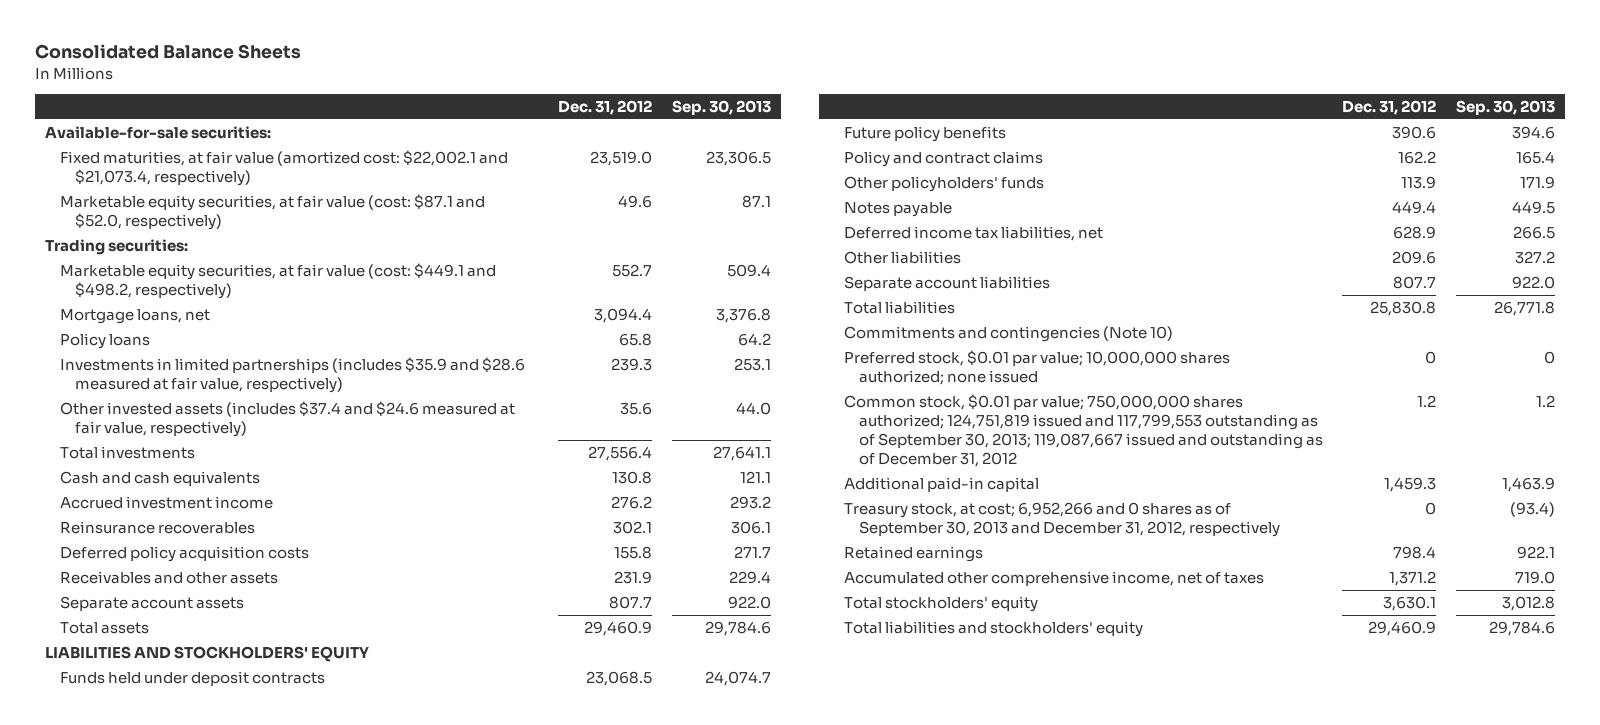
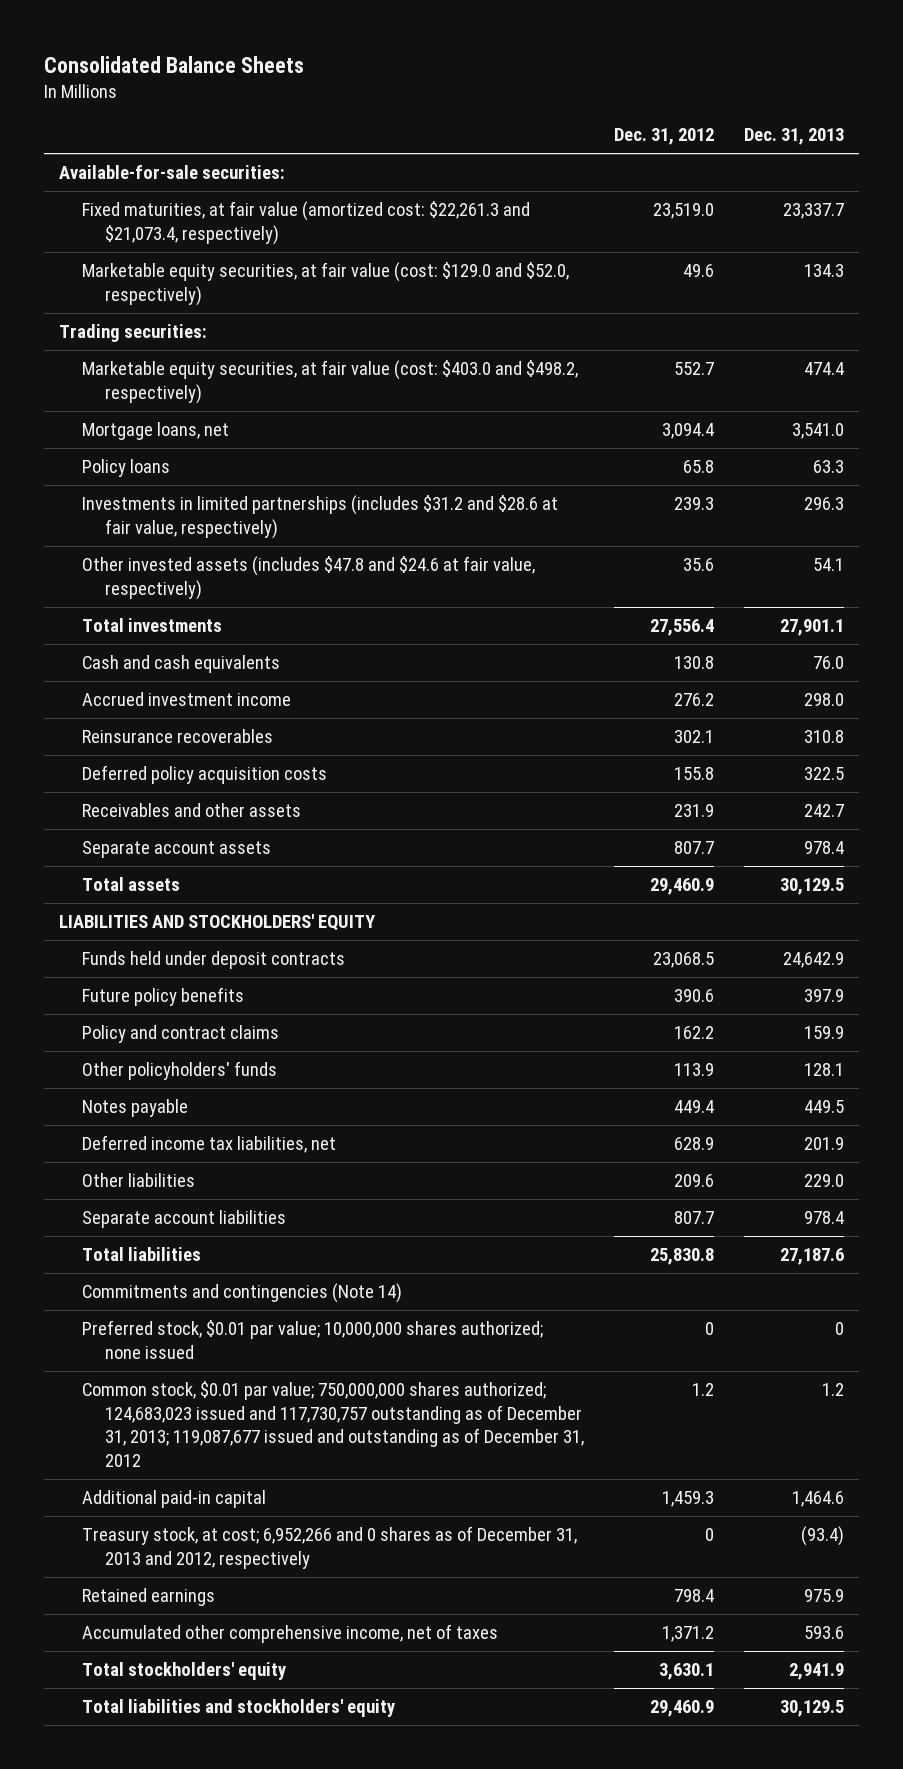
[672,100,772,116] Sep. 30, 2013 -> none
none -> [743,128,844,146] Dec. 31, 2013
[59,150,508,187] Fixed maturities, at fair value (amortized cost: $22,002.1 and $21,073.4, respectively) -> [81,201,530,245] Fixed maturities, at fair value (amortized cost: $22,261.3 and $21,073.4, respectively)
[59,194,485,231] Marketable equity securities, at fair value (cost: $87.1 and $52.0, respectively) -> [81,262,569,306] Marketable equity securities, at fair value (cost: $129.0 and $52.0, respectively)
[59,263,496,300] Marketable equity securities, at fair value (cost: $449.1 and $498.2, respectively) -> [81,360,578,404] Marketable equity securities, at fair value (cost: $403.0 and $498.2, respectively)
[59,357,525,394] Investments in limited partnerships (includes $35.9 and $28.6 measured at fair value, respectively) -> [81,495,558,539] Investments in limited partnerships (includes $31.2 and $28.6 at fair value, respectively)
[59,401,515,438] Other invested assets (includes $37.4 and $24.6 measured at fair value, respectively) -> [81,556,535,600] Other invested assets (includes $47.8 and $24.6 at fair value, respectively)
[843,326,1173,343] Commitments and contingencies (Note 10) -> [81,1283,402,1304] Commitments and contingencies (Note 14)
[843,394,1323,468] Common stock, $0.01 par value; 750,000,000 shares authorized; 124,751,819 issued and 117,799,553 outstanding as of September 30, 2013; 119,087,667 issued and outstanding as of December 31, 2012 -> [81,1381,584,1467] Common stock, $0.01 par value; 750,000,000 shares authorized; 124,683,023 issued and 117,730,757 outstanding as of December 31, 2013; 119,087,677 issued and outstanding as of December 31, 2012
[843,502,1280,538] Treasury stock, at cost; 6,952,266 and 0 shares as of September 30, 2013 and December 31, 2012, respectively -> [81,1526,577,1569] Treasury stock, at cost; 6,952,266 and 0 shares as of December 31, 2013 and 2012, respectively

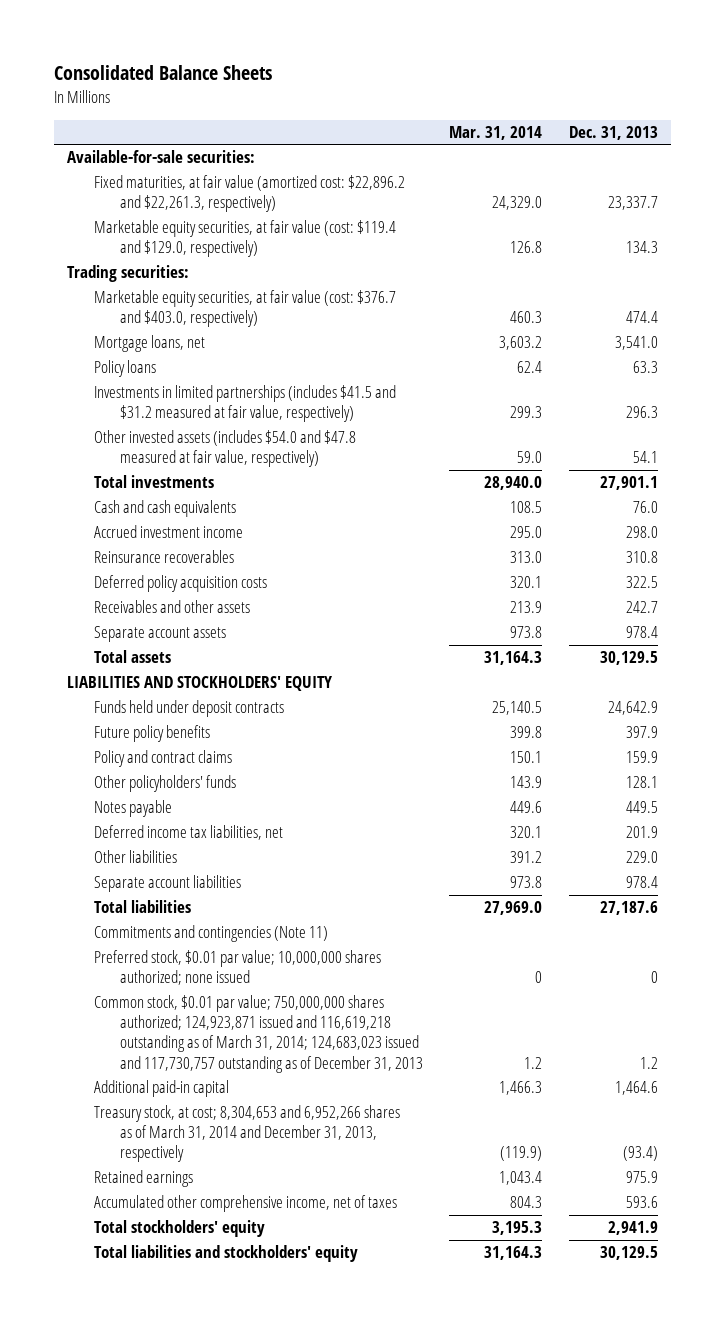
[613,128,714,146] Dec. 31, 2012 -> none
none -> [449,126,543,141] Mar. 31, 2014
[81,201,530,245] Fixed maturities, at fair value (amortized cost: $22,261.3 and $21,073.4, respectively) -> [93,175,405,213] Fixed maturities, at fair value (amortized cost: $22,896.2 and $22,261.3, respectively)
[81,262,569,306] Marketable equity securities, at fair value (cost: $129.0 and $52.0, respectively) -> [93,220,396,258] Marketable equity securities, at fair value (cost: $119.4 and $129.0, respectively)
[81,360,578,404] Marketable equity securities, at fair value (cost: $403.0 and $498.2, respectively) -> [93,290,396,328] Marketable equity securities, at fair value (cost: $376.7 and $403.0, respectively)
[81,495,558,539] Investments in limited partnerships (includes $31.2 and $28.6 at fair value, respectively) -> [93,385,396,423] Investments in limited partnerships (includes $41.5 and $31.2 measured at fair value, respectively)
[81,556,535,600] Other invested assets (includes $47.8 and $24.6 at fair value, respectively) -> [93,430,356,468] Other invested assets (includes $54.0 and $47.8 measured at fair value, respectively)
[81,1283,402,1304] Commitments and contingencies (Note 14) -> [93,925,328,943] Commitments and contingencies (Note 11)
[81,1381,584,1467] Common stock, $0.01 par value; 750,000,000 shares authorized; 124,683,023 issued and 117,730,757 outstanding as of December 31, 2013; 119,087,677 issued and outstanding as of December 31, 2012 -> [93,995,424,1073] Common stock, $0.01 par value; 750,000,000 shares authorized; 124,923,871 issued and 116,619,218 outstanding as of March 31, 2014; 124,683,023 issued and 117,730,757 outstanding as of December 31, 2013
[81,1526,577,1569] Treasury stock, at cost; 6,952,266 and 0 shares as of December 31, 2013 and 2012, respectively -> [93,1105,400,1163] Treasury stock, at cost; 8,304,653 and 6,952,266 shares as of March 31, 2014 and December 31, 2013, respectively

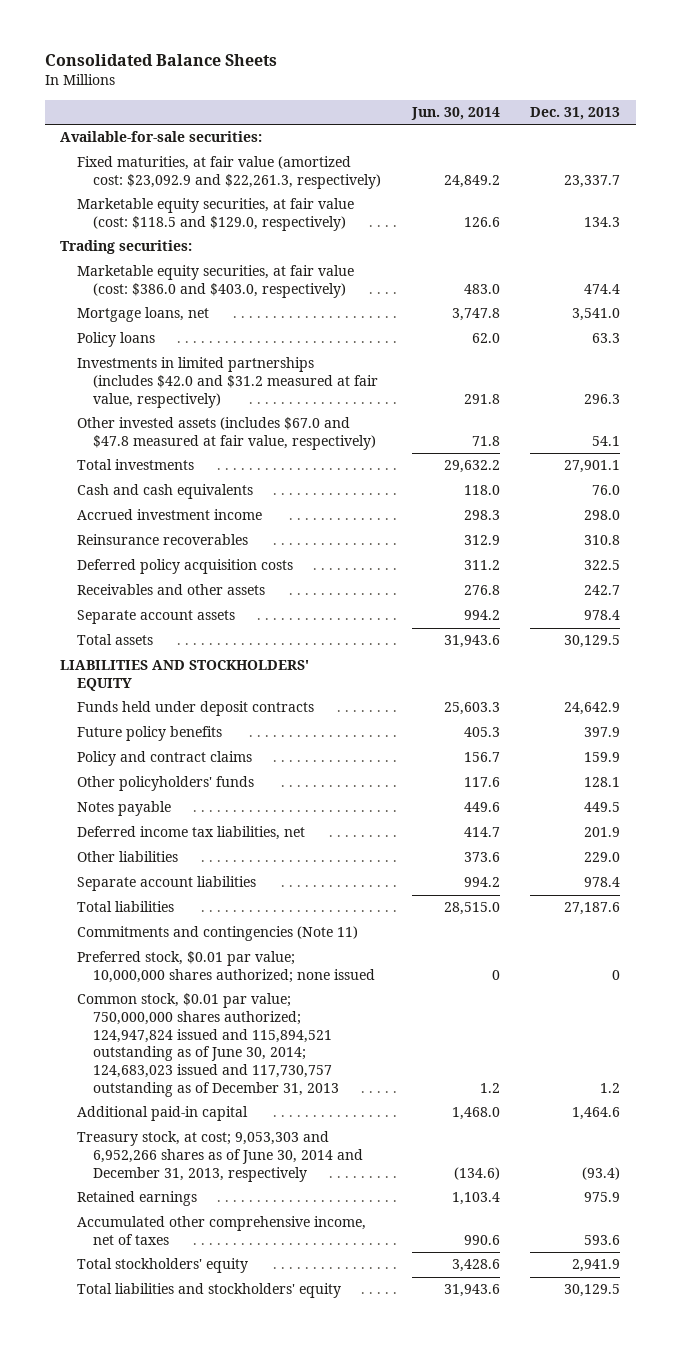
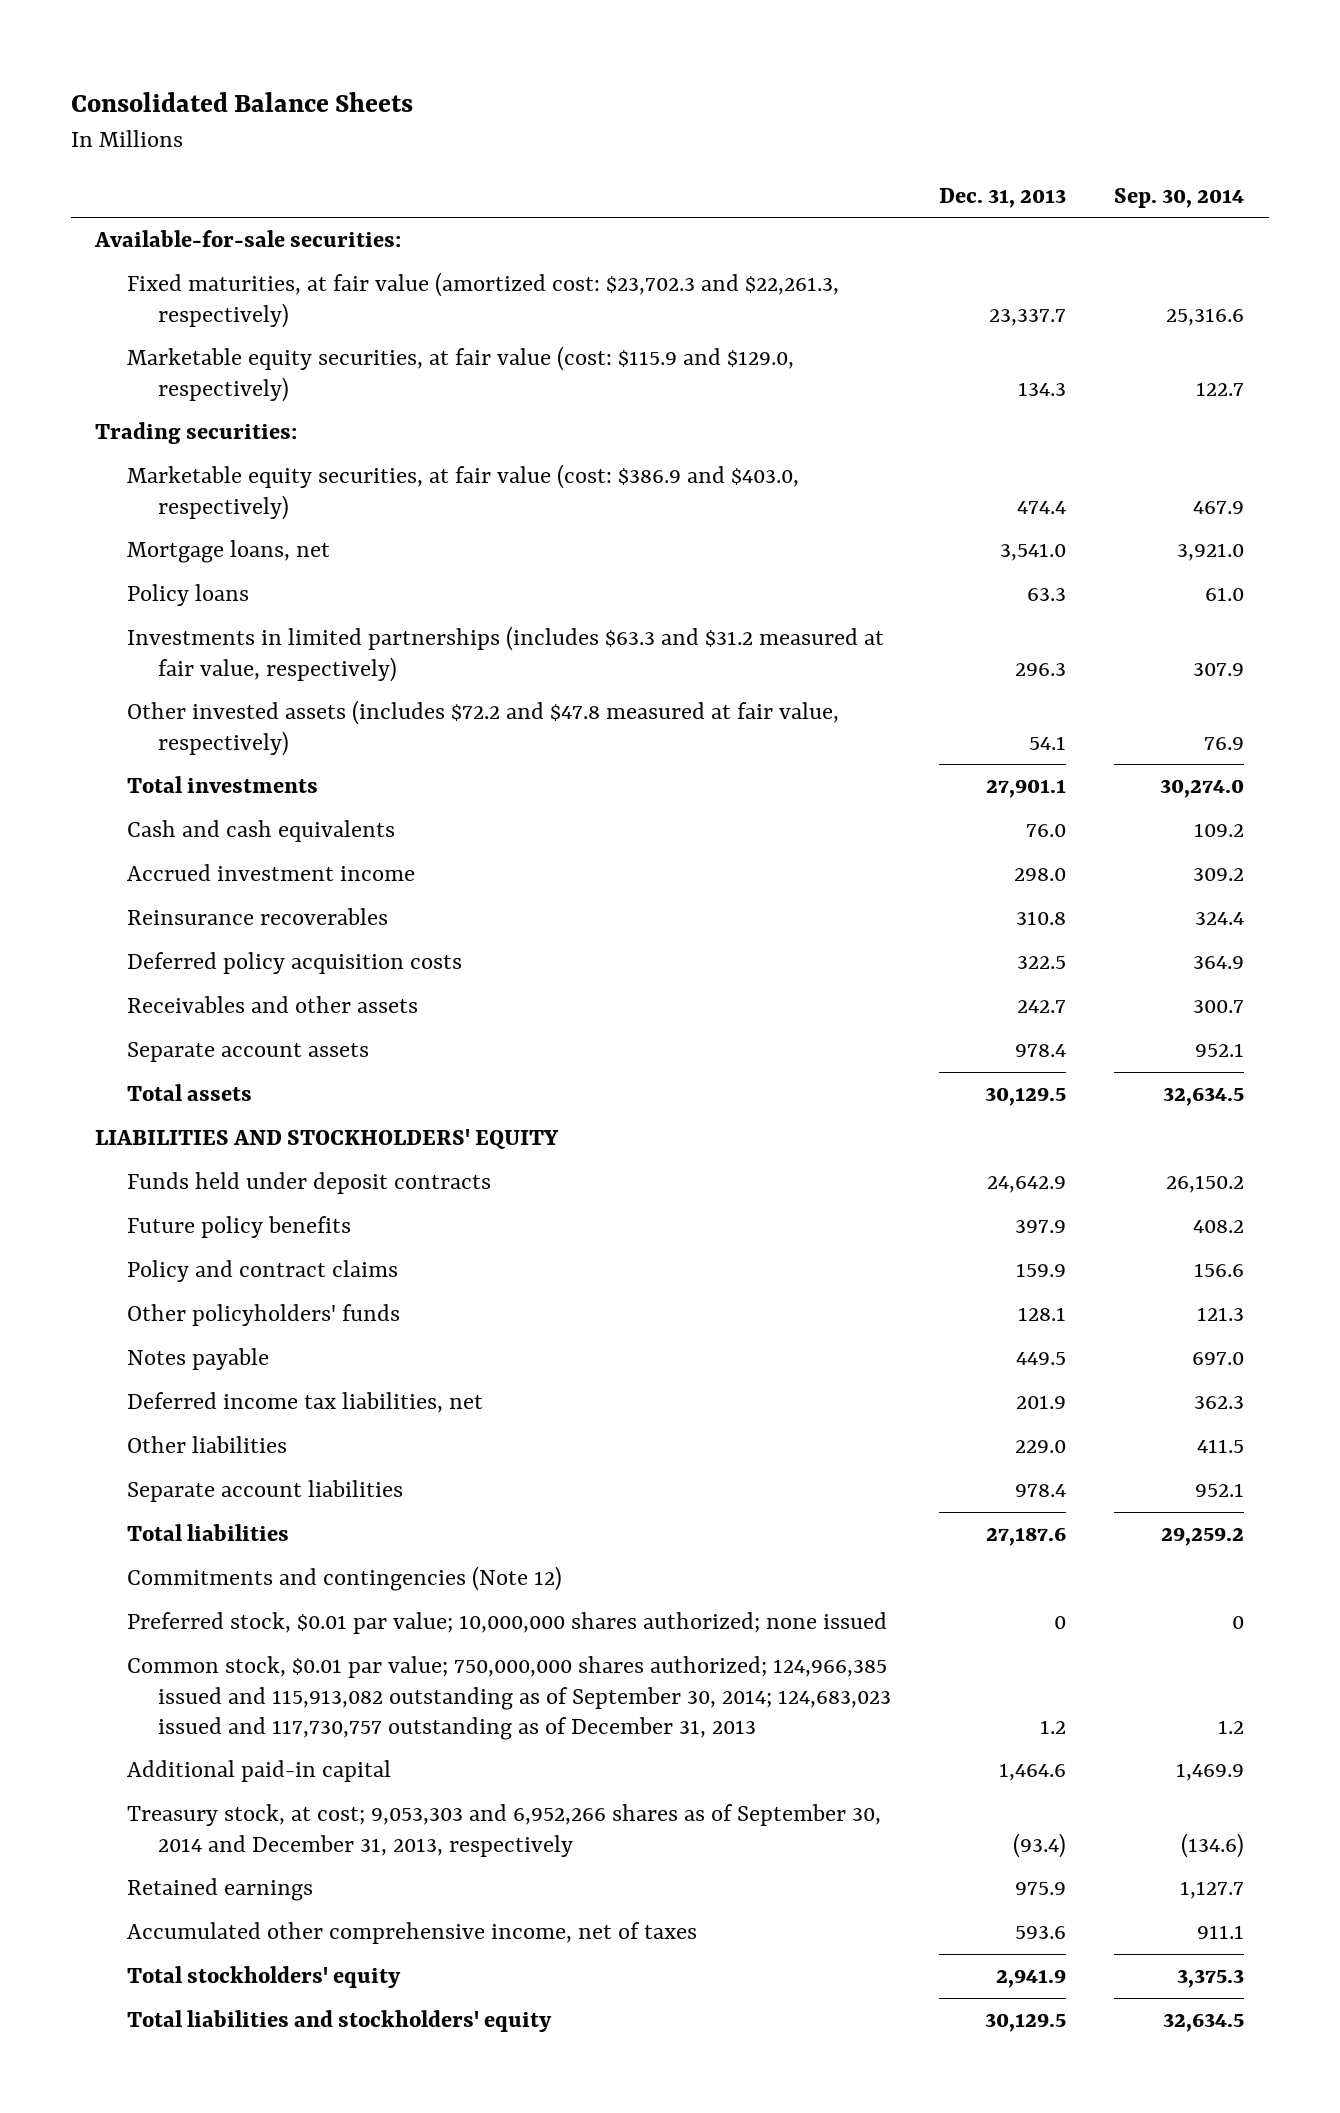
[410,106,500,120] Jun. 30, 2014 -> none
none -> [1114,187,1245,208] Sep. 30, 2014
[76,156,382,190] Fixed maturities, at fair value (amortized cost: $23,092.9 and $22,261.3, respectively) -> [126,272,839,328] Fixed maturities, at fair value (amortized cost: $23,702.3 and $22,261.3, respectively)
[76,198,354,232] Marketable equity securities, at fair value (cost: $118.5 and $129.0, respectively) -> [126,346,794,402] Marketable equity securities, at fair value (cost: $115.9 and $129.0, respectively)
[76,265,354,299] Marketable equity securities, at fair value (cost: $386.0 and $403.0, respectively) -> [126,464,799,520] Marketable equity securities, at fair value (cost: $386.9 and $403.0, respectively)
[76,357,379,408] Investments in limited partnerships (includes $42.0 and $31.2 measured at fair value, respectively) -> [126,626,884,682] Investments in limited partnerships (includes $63.3 and $31.2 measured at fair value, respectively)
[76,417,377,451] Other invested assets (includes $67.0 and $47.8 measured at fair value, respectively) -> [126,700,839,756] Other invested assets (includes $72.2 and $47.8 measured at fair value, respectively)
[76,926,358,942] Commitments and contingencies (Note 11) -> [126,1566,562,1592] Commitments and contingencies (Note 12)
[76,993,340,1097] Common stock, $0.01 par value; 750,000,000 shares authorized; 124,947,824 issued and 115,894,521 outstanding as of June 30, 2014; 124,683,023 issued and 117,730,757 outstanding as of December 31, 2013 -> [126,1656,892,1741] Common stock, $0.01 par value; 750,000,000 shares authorized; 124,966,385 issued and 115,913,082 outstanding as of September 30, 2014; 124,683,023 issued and 117,730,757 outstanding as of December 31, 2013
[76,1131,364,1182] Treasury stock, at cost; 9,053,303 and 6,952,266 shares as of June 30, 2014 and December 31, 2013, respectively -> [126,1804,881,1857] Treasury stock, at cost; 9,053,303 and 6,952,266 shares as of September 30, 2014 and December 31, 2013, respectively

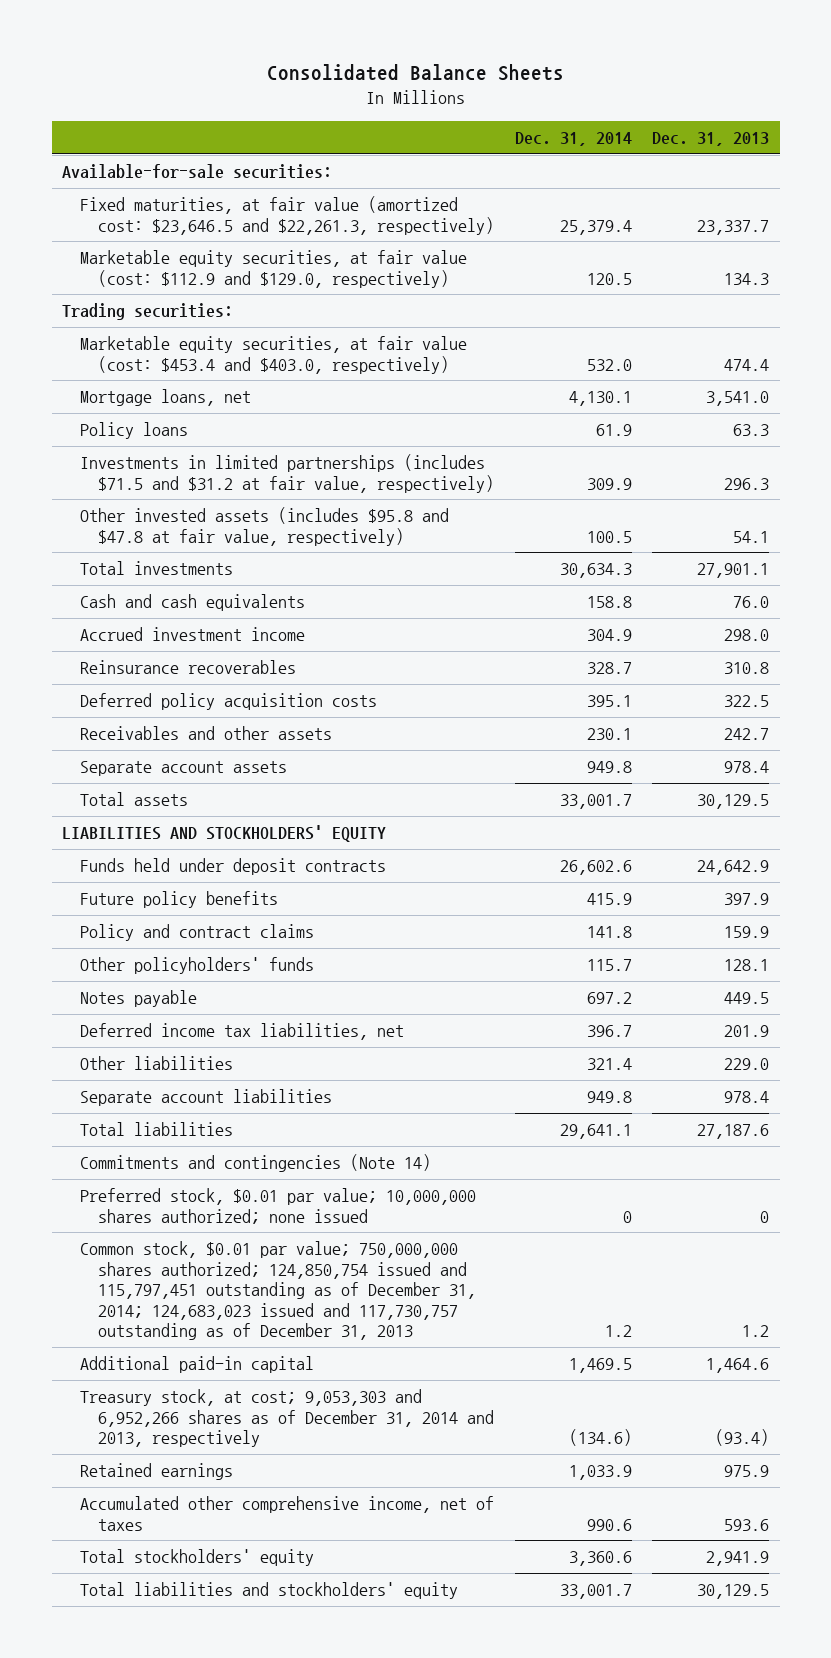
[1114,187,1245,208] Sep. 30, 2014 -> none
none -> [514,131,632,146] Dec. 31, 2014
[126,272,839,328] Fixed maturities, at fair value (amortized cost: $23,702.3 and $22,261.3, respectively) -> [80,195,495,235] Fixed maturities, at fair value (amortized cost: $23,646.5 and $22,261.3, respectively)
[126,346,794,402] Marketable equity securities, at fair value (cost: $115.9 and $129.0, respectively) -> [80,249,468,288] Marketable equity securities, at fair value (cost: $112.9 and $129.0, respectively)
[126,464,799,520] Marketable equity securities, at fair value (cost: $386.9 and $403.0, respectively) -> [80,335,468,374] Marketable equity securities, at fair value (cost: $453.4 and $403.0, respectively)
[126,626,884,682] Investments in limited partnerships (includes $63.3 and $31.2 measured at fair value, respectively) -> [80,453,495,493] Investments in limited partnerships (includes $71.5 and $31.2 at fair value, respectively)
[126,700,839,756] Other invested assets (includes $72.2 and $47.8 measured at fair value, respectively) -> [80,506,450,546] Other invested assets (includes $95.8 and $47.8 at fair value, respectively)
[126,1566,562,1592] Commitments and contingencies (Note 12) -> [80,1153,432,1172] Commitments and contingencies (Note 14)
[126,1656,892,1741] Common stock, $0.01 par value; 750,000,000 shares authorized; 124,966,385 issued and 115,913,082 outstanding as of September 30, 2014; 124,683,023 issued and 117,730,757 outstanding as of December 31, 2013 -> [80,1240,477,1341] Common stock, $0.01 par value; 750,000,000 shares authorized; 124,850,754 issued and 115,797,451 outstanding as of December 31, 2014; 124,683,023 issued and 117,730,757 outstanding as of December 31, 2013
[126,1804,881,1857] Treasury stock, at cost; 9,053,303 and 6,952,266 shares as of September 30, 2014 and December 31, 2013, respectively -> [80,1388,495,1448] Treasury stock, at cost; 9,053,303 and 6,952,266 shares as of December 31, 2014 and 2013, respectively

